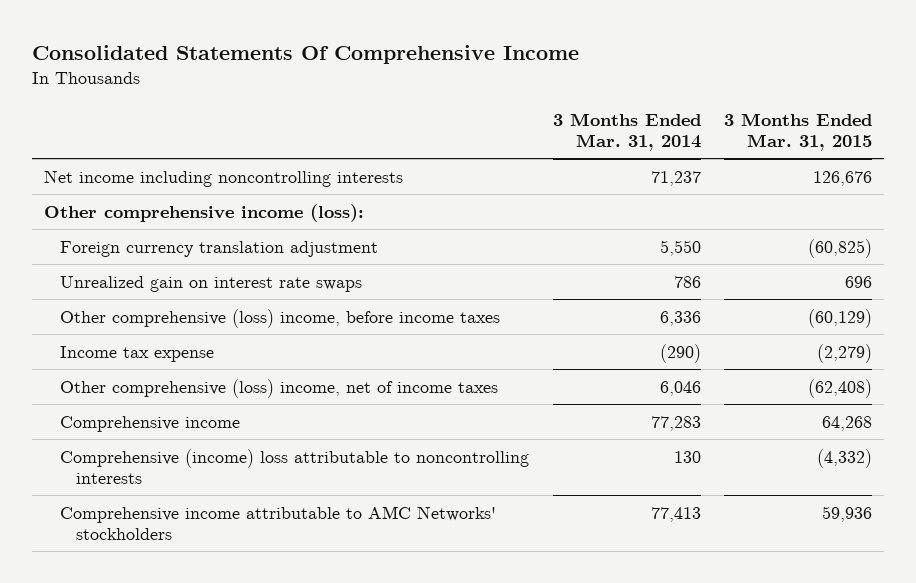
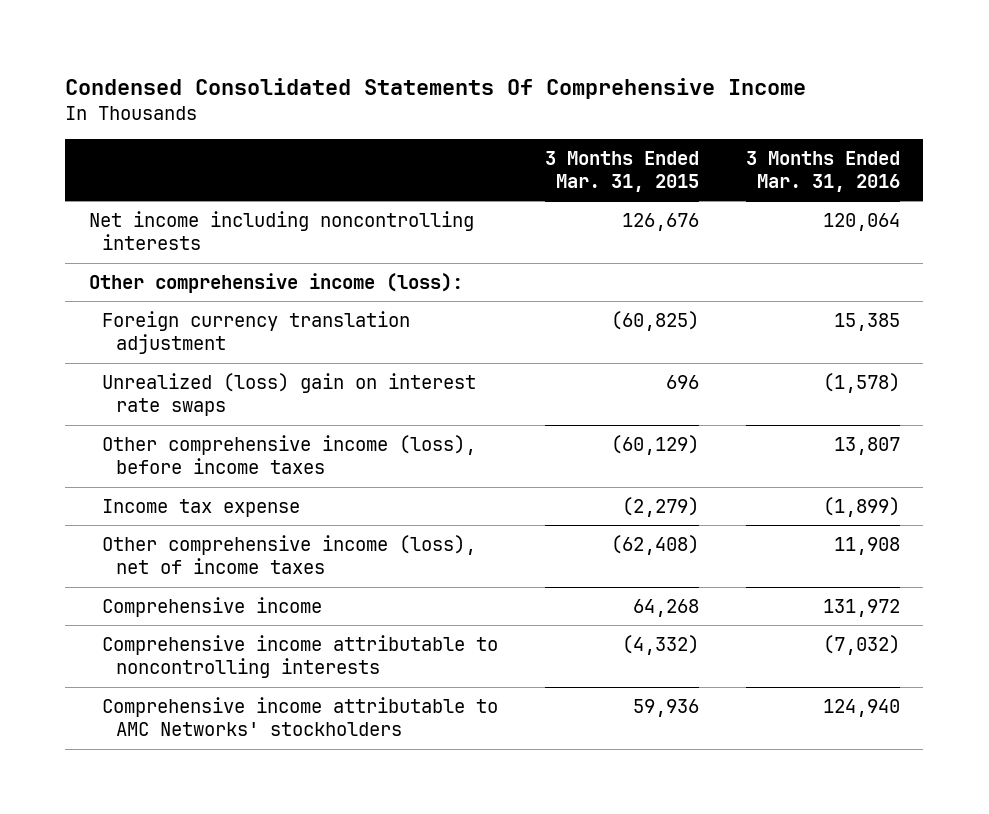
[32,44,580,64] Consolidated Statements Of Comprehensive Income -> [65,77,807,99] Condensed Consolidated Statements Of Comprehensive Income
[552,112,701,151] 3 Months Ended Mar. 31, 2014 -> none
none -> [745,150,900,192] 3 Months Ended Mar. 31, 2016
[59,275,362,292] Unrealized gain on interest rate swaps -> [102,372,477,417] Unrealized (loss) gain on interest rate swaps
[59,308,500,328] Other comprehensive (loss) income, before income taxes -> [102,434,477,475] Other comprehensive income (loss), before income taxes
[59,378,498,398] Other comprehensive (loss) income, net of income taxes -> [102,534,477,575] Other comprehensive income (loss), net of income taxes
[59,448,529,484] Comprehensive (income) loss attributable to noncontrolling interests -> [102,634,499,679] Comprehensive income attributable to noncontrolling interests

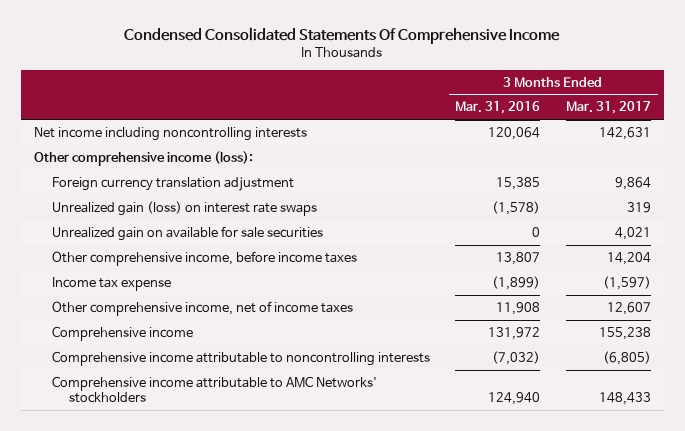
[545,150,700,192] 3 Months Ended Mar. 31, 2015 -> none
none -> [566,101,652,115] Mar. 31, 2017
[102,372,477,417] Unrealized (loss) gain on interest rate swaps -> [51,200,317,216] Unrealized gain (loss) on interest rate swaps
none -> [51,225,323,241] Unrealized gain on available for sale securities
[102,434,477,475] Other comprehensive income (loss), before income taxes -> [51,250,357,266] Other comprehensive income, before income taxes
[102,534,477,575] Other comprehensive income (loss), net of income taxes -> [51,300,353,316] Other comprehensive income, net of income taxes

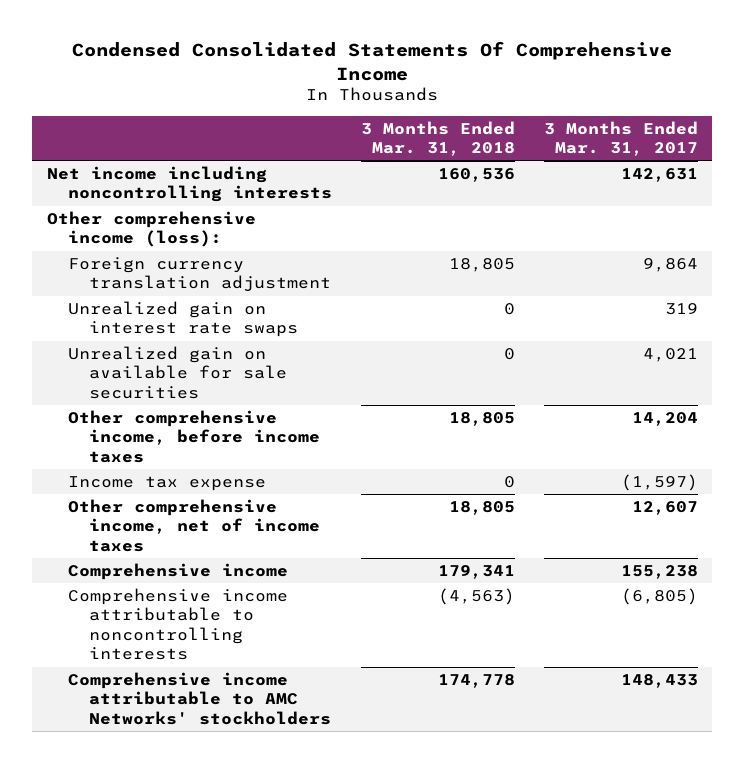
[455,101,541,115] Mar. 31, 2016 -> none
none -> [360,120,515,157] 3 Months Ended Mar. 31, 2018
[51,200,317,216] Unrealized gain (loss) on interest rate swaps -> [67,301,298,338] Unrealized gain on interest rate swaps

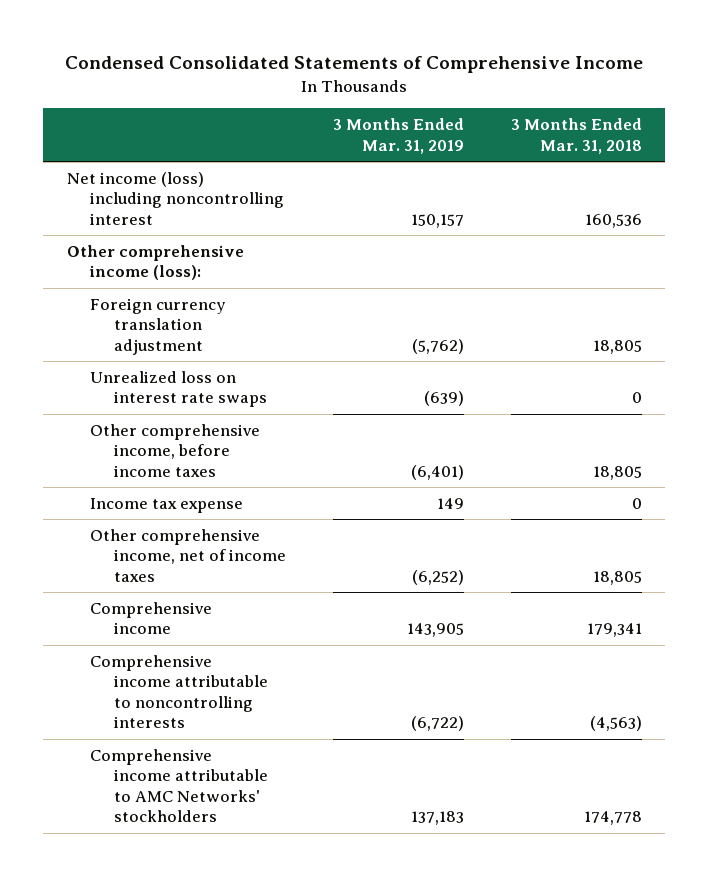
[72,40,673,81] Condensed Consolidated Statements Of Comprehensive Income -> [65,56,644,74] Condensed Consolidated Statements of Comprehensive Income
[543,120,698,157] 3 Months Ended Mar. 31, 2017 -> none
none -> [332,118,464,154] 3 Months Ended Mar. 31, 2019
[46,166,332,203] Net income including noncontrolling interests -> [66,171,285,225] Net income (loss) including noncontrolling interest
[67,346,287,399] Unrealized gain on available for sale securities -> none
[67,301,298,338] Unrealized gain on interest rate swaps -> [90,370,267,408] Unrealized loss on interest rate swaps

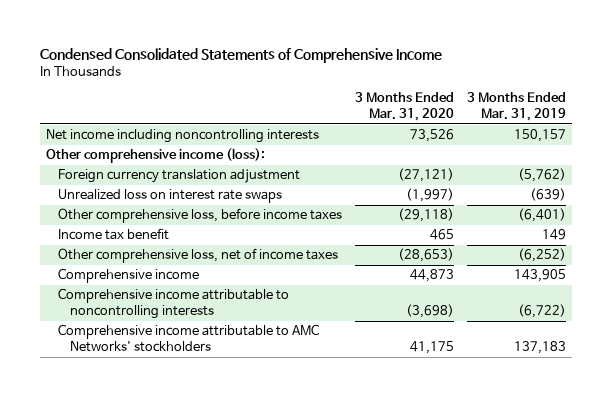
[510,118,642,154] 3 Months Ended Mar. 31, 2018 -> none
none -> [355,92,455,121] 3 Months Ended Mar. 31, 2020
[66,171,285,225] Net income (loss) including noncontrolling interest -> [46,129,320,144] Net income including noncontrolling interests
[90,423,261,477] Other comprehensive income, before income taxes -> [58,208,343,224] Other comprehensive loss, before income taxes
[90,497,244,513] Income tax expense -> [58,228,170,241] Income tax benefit
[90,528,286,582] Other comprehensive income, net of income taxes -> [58,248,339,264] Other comprehensive loss, net of income taxes

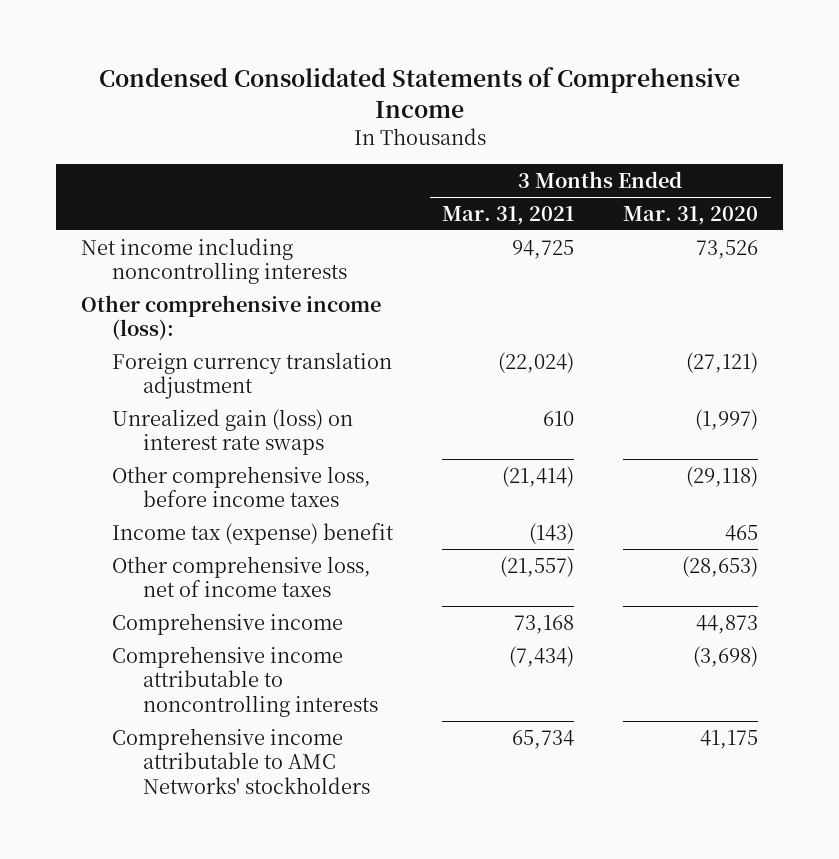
[466,92,566,121] 3 Months Ended Mar. 31, 2019 -> none
none -> [442,205,575,225] Mar. 31, 2021
[58,189,283,204] Unrealized loss on interest rate swaps -> [112,408,354,456] Unrealized gain (loss) on interest rate swaps
[58,228,170,241] Income tax benefit -> [112,522,395,545] Income tax (expense) benefit

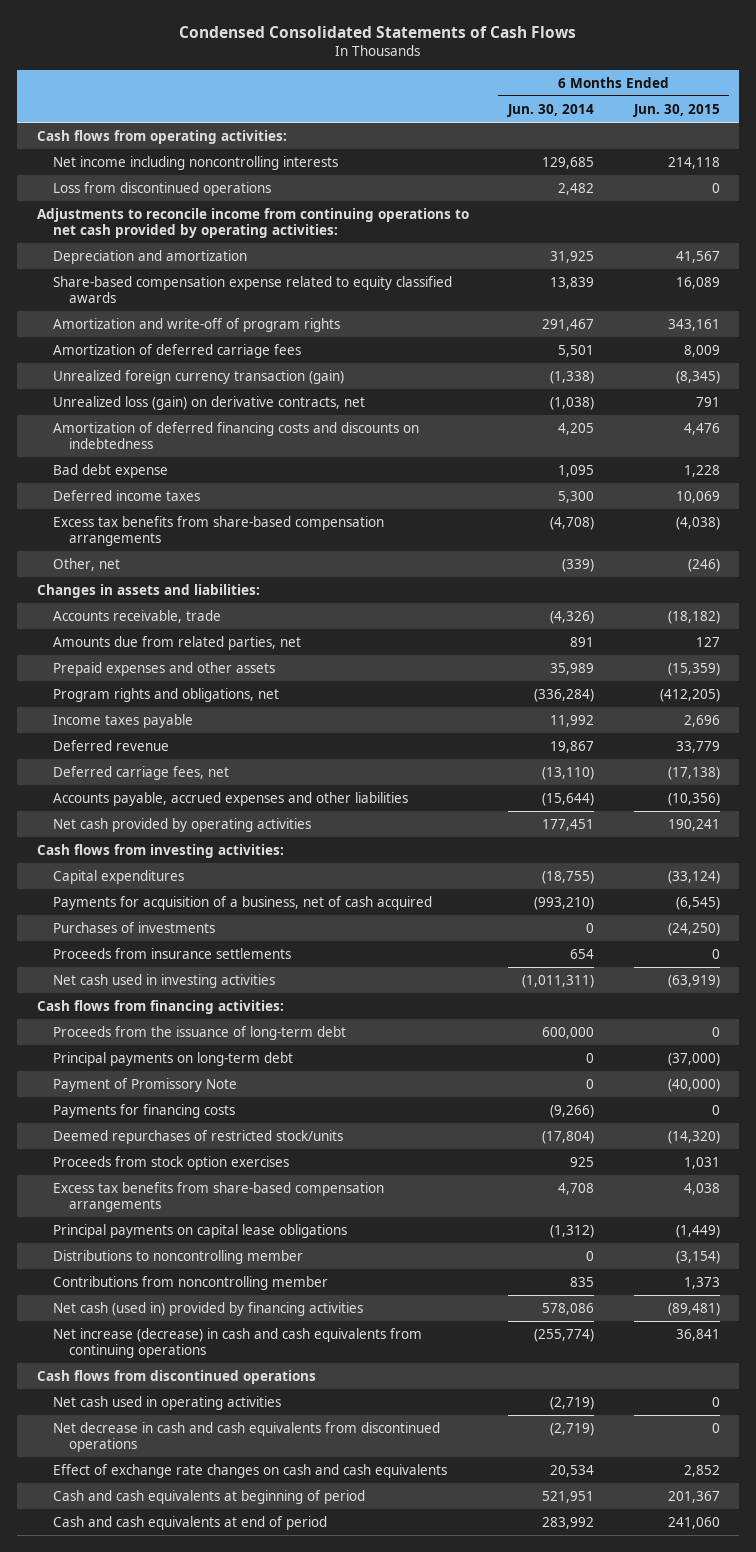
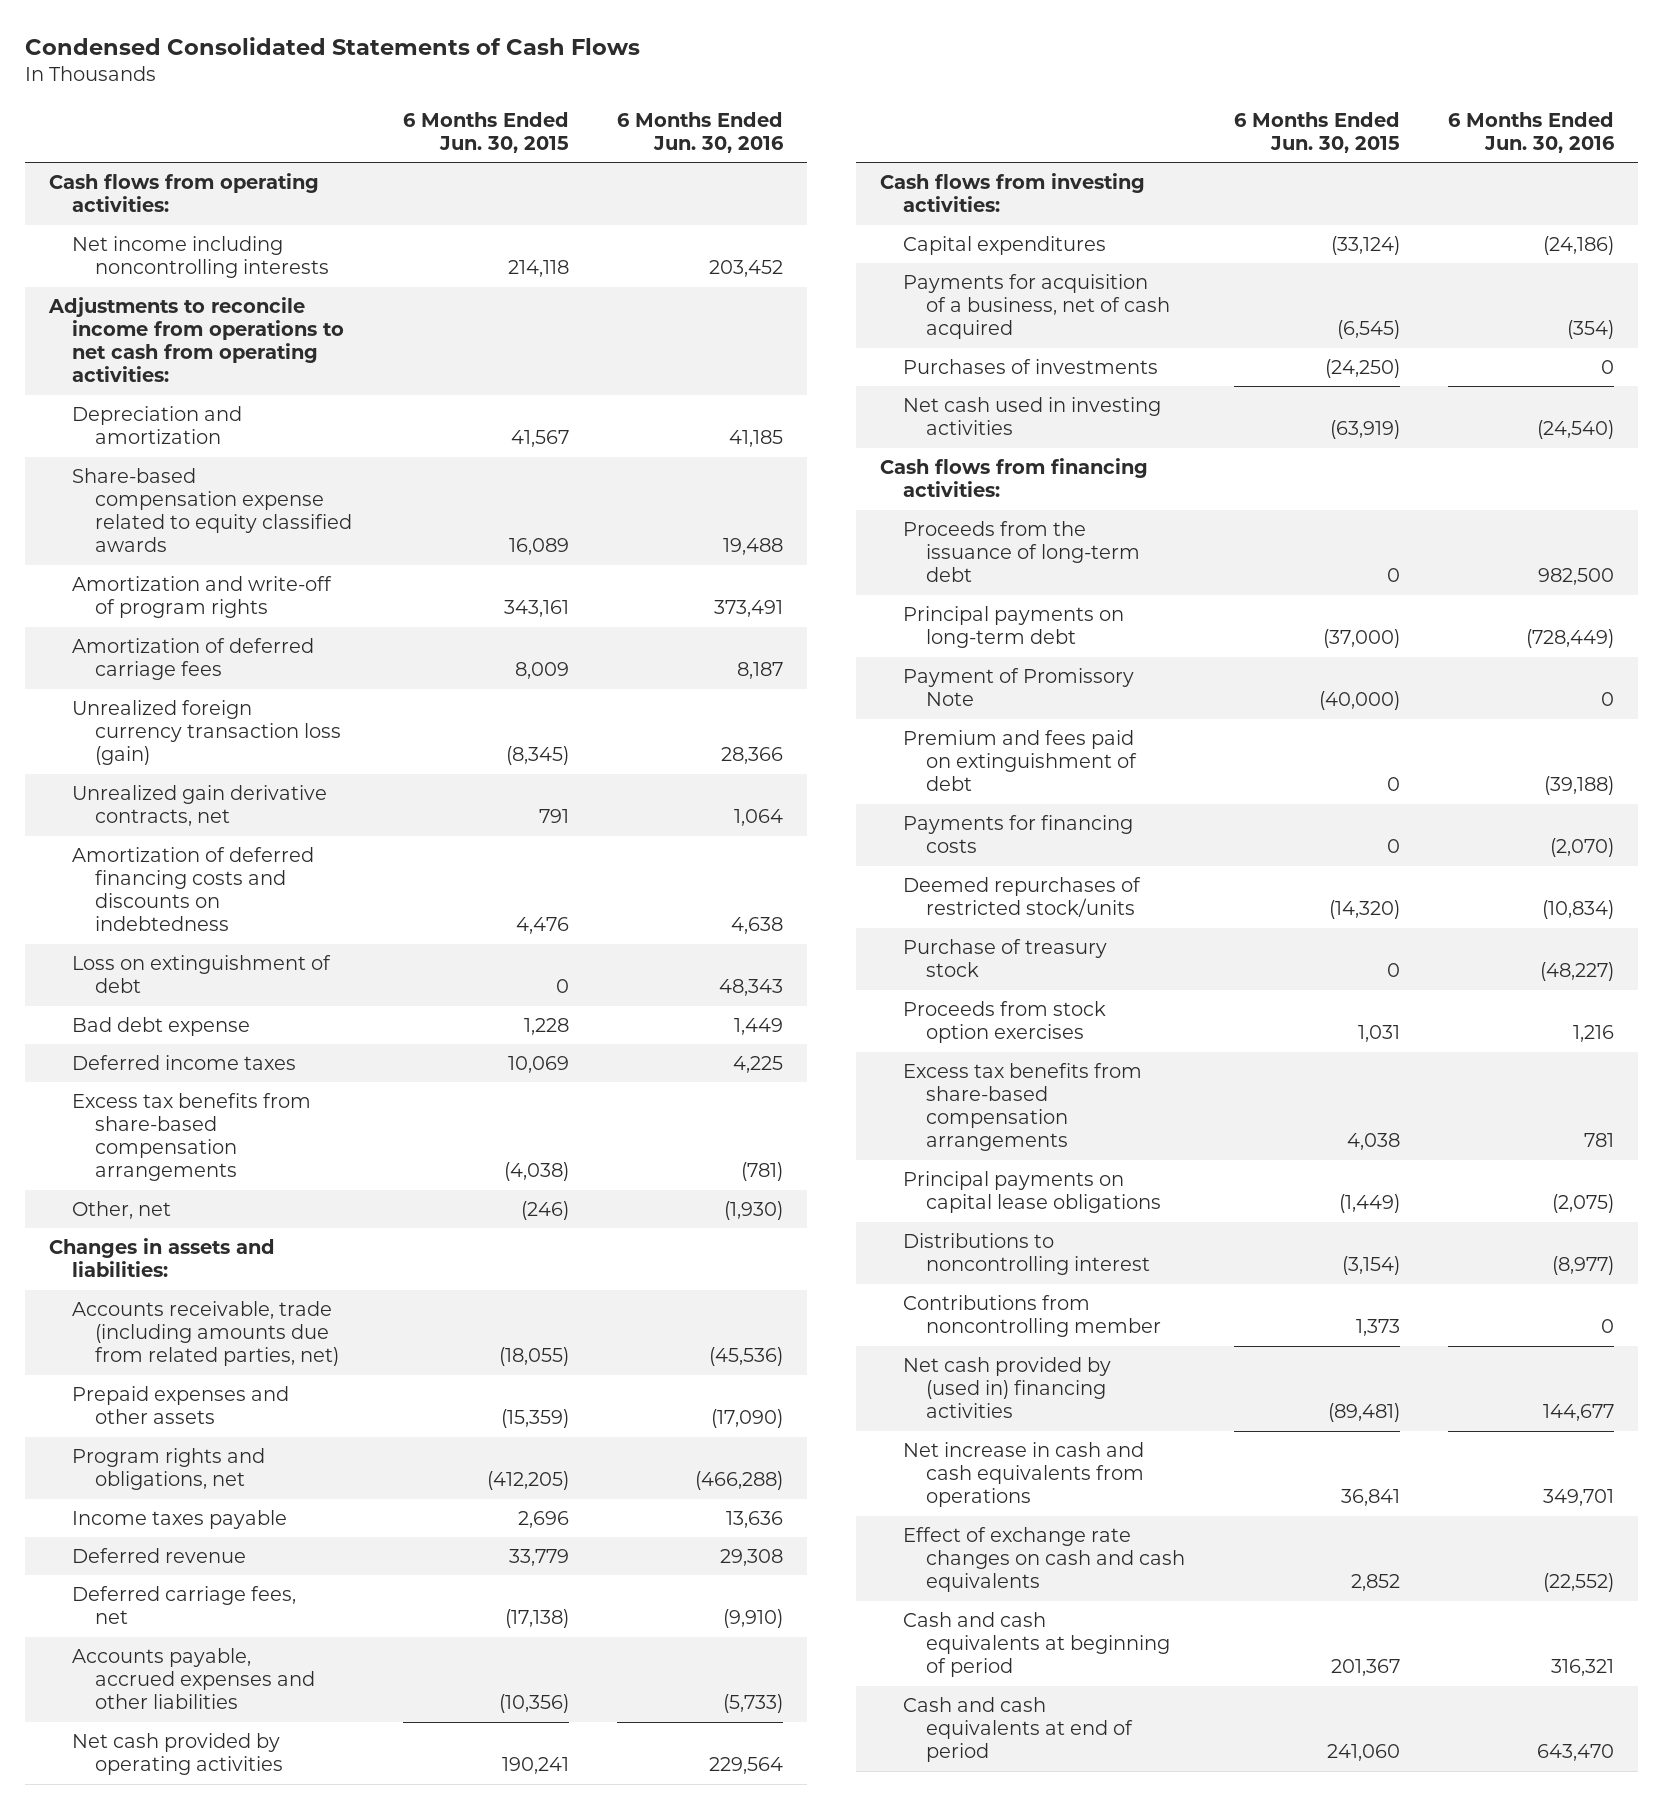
[507,103,595,117] Jun. 30, 2014 -> none
none -> [616,111,784,153] 6 Months Ended Jun. 30, 2016
[52,181,271,196] Loss from discontinued operations -> none
[36,207,469,238] Adjustments to reconcile income from continuing operations to net cash provided by operating activities: -> [47,297,345,383] Adjustments to reconcile income from operations to net cash from operating activities:
[52,369,344,384] Unrealized foreign currency transaction (gain) -> [72,700,342,766] Unrealized foreign currency transaction loss (gain)
[52,395,365,410] Unrealized loss (gain) on derivative contracts, net -> [72,785,328,827] Unrealized gain derivative contracts, net
none -> [72,955,332,994] Loss on extinguishment of debt
[52,635,301,650] Amounts due from related parties, net -> none
[52,609,221,623] Accounts receivable, trade -> [72,1301,340,1367] Accounts receivable, trade (including amounts due from related parties, net)
[667,610,720,624] (18,182) -> [498,1347,569,1367] (18,055)
[52,947,291,959] Proceeds from insurance settlements -> none
none -> [903,730,1138,792] Premium and fees paid on extinguishment of debt
none -> [903,939,1108,978] Purchase of treasury stock
[52,1249,303,1264] Distributions to noncontrolling member -> [903,1233,1151,1276] Distributions to noncontrolling interest
[36,1369,316,1384] Cash flows from discontinued operations -> none
[52,1395,281,1410] Net cash used in operating activities -> none
[52,1421,440,1452] Net decrease in cash and cash equivalents from discontinued operations -> none
[52,1301,363,1316] Net cash (used in) provided by financing activities -> [903,1357,1112,1419] Net cash provided by (used in) financing activities
[52,1327,422,1358] Net increase (decrease) in cash and cash equivalents from continuing operations -> [903,1442,1145,1508] Net increase in cash and cash equivalents from operations

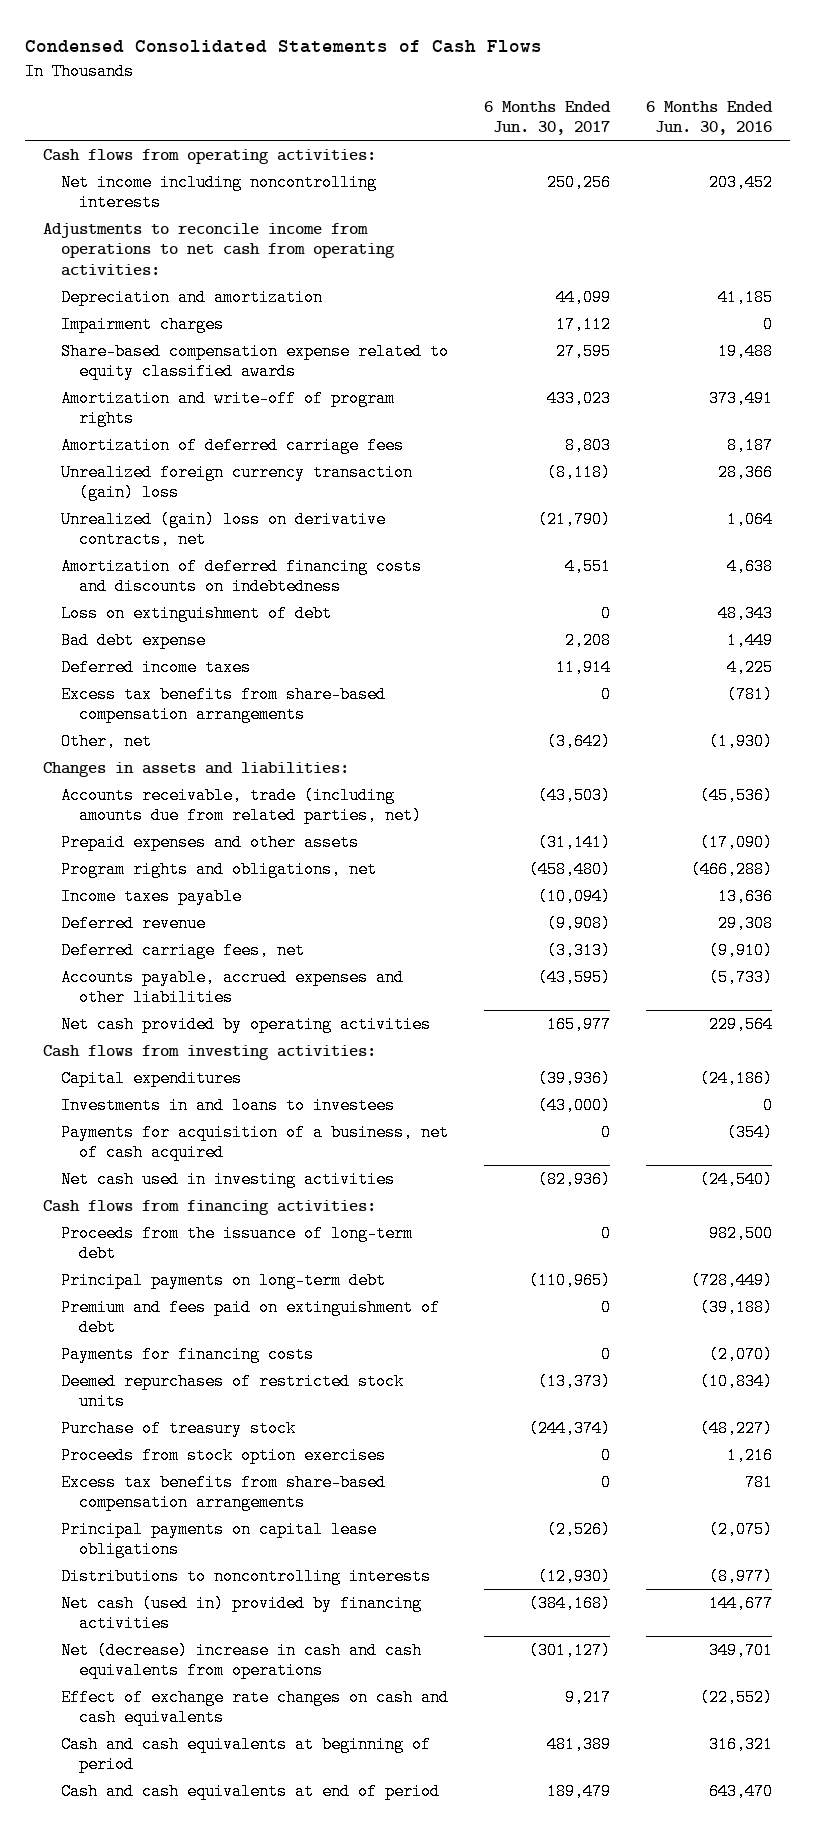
[402,111,569,153] 6 Months Ended Jun. 30, 2015 -> none
none -> [483,100,611,136] 6 Months Ended Jun. 30, 2017
none -> [61,315,225,333] Impairment charges
[72,700,342,766] Unrealized foreign currency transaction loss (gain) -> [61,463,414,502] Unrealized foreign currency transaction (gain) loss
[72,785,328,827] Unrealized gain derivative contracts, net -> [61,510,387,549] Unrealized (gain) loss on derivative contracts, net
none -> [61,1096,396,1114] Investments in and loans to investees
[903,359,1159,375] Purchases of investments -> none
[903,668,1135,707] Payment of Promissory Note -> none
[903,877,1142,918] Deemed repurchases of restricted stock/units -> [61,1372,405,1411] Deemed repurchases of restricted stock units
[903,1295,1162,1338] Contributions from noncontrolling member -> none
[903,1233,1151,1276] Distributions to noncontrolling interest -> [61,1567,432,1585] Distributions to noncontrolling interests
[903,1357,1112,1419] Net cash provided by (used in) financing activities -> [61,1594,423,1633] Net cash (used in) provided by financing activities
[903,1442,1145,1508] Net increase in cash and cash equivalents from operations -> [61,1641,423,1680] Net (decrease) increase in cash and cash equivalents from operations

